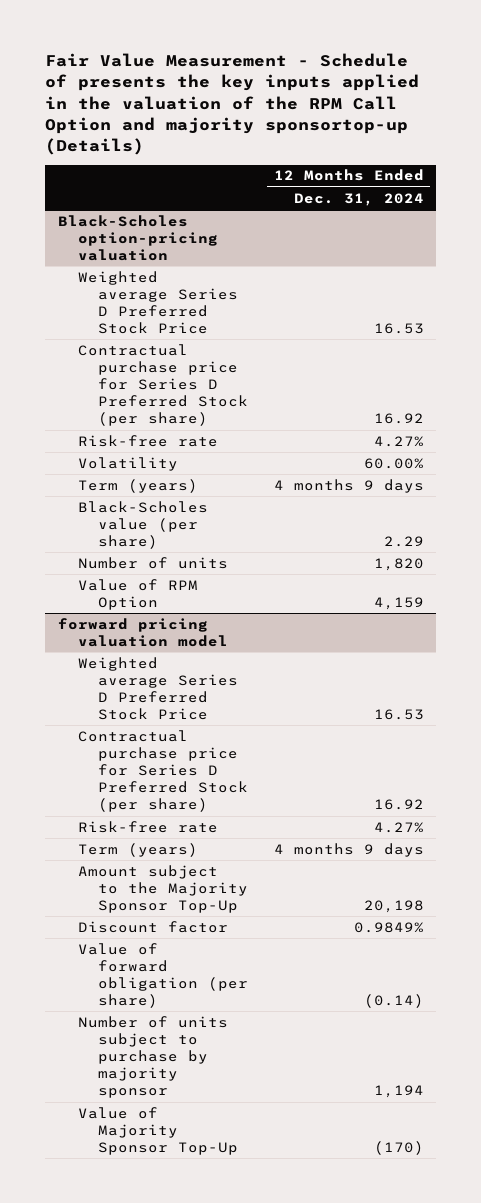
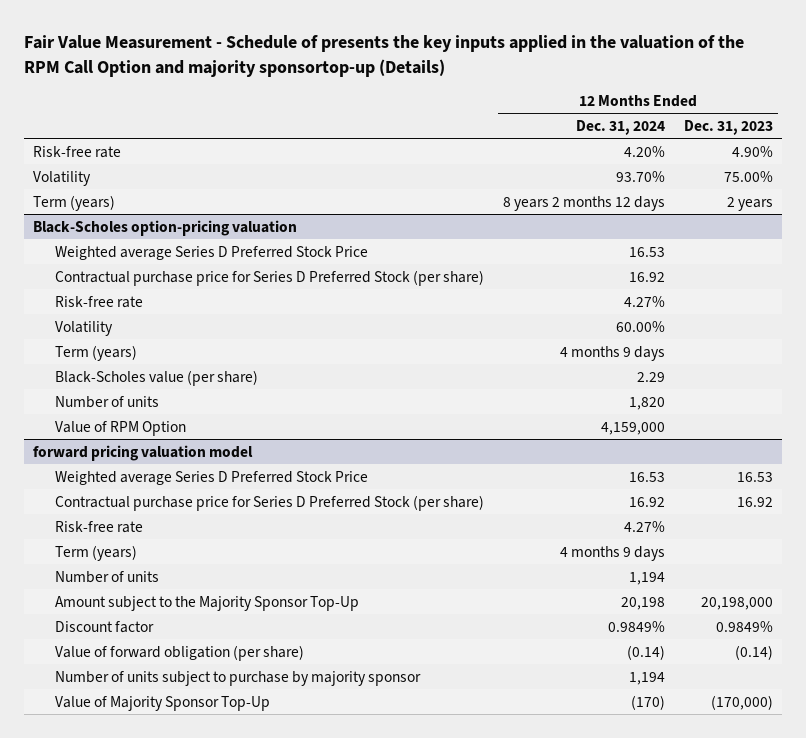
none -> [683,120,773,136] Dec. 31, 2023
none -> [33,145,122,158] Risk-free rate
none -> [33,170,92,186] Volatility
none -> [33,194,116,211] Term (years)
[373,596,424,610] 4,159 -> [600,421,665,435] 4,159,000
none -> [55,570,160,583] Number of units

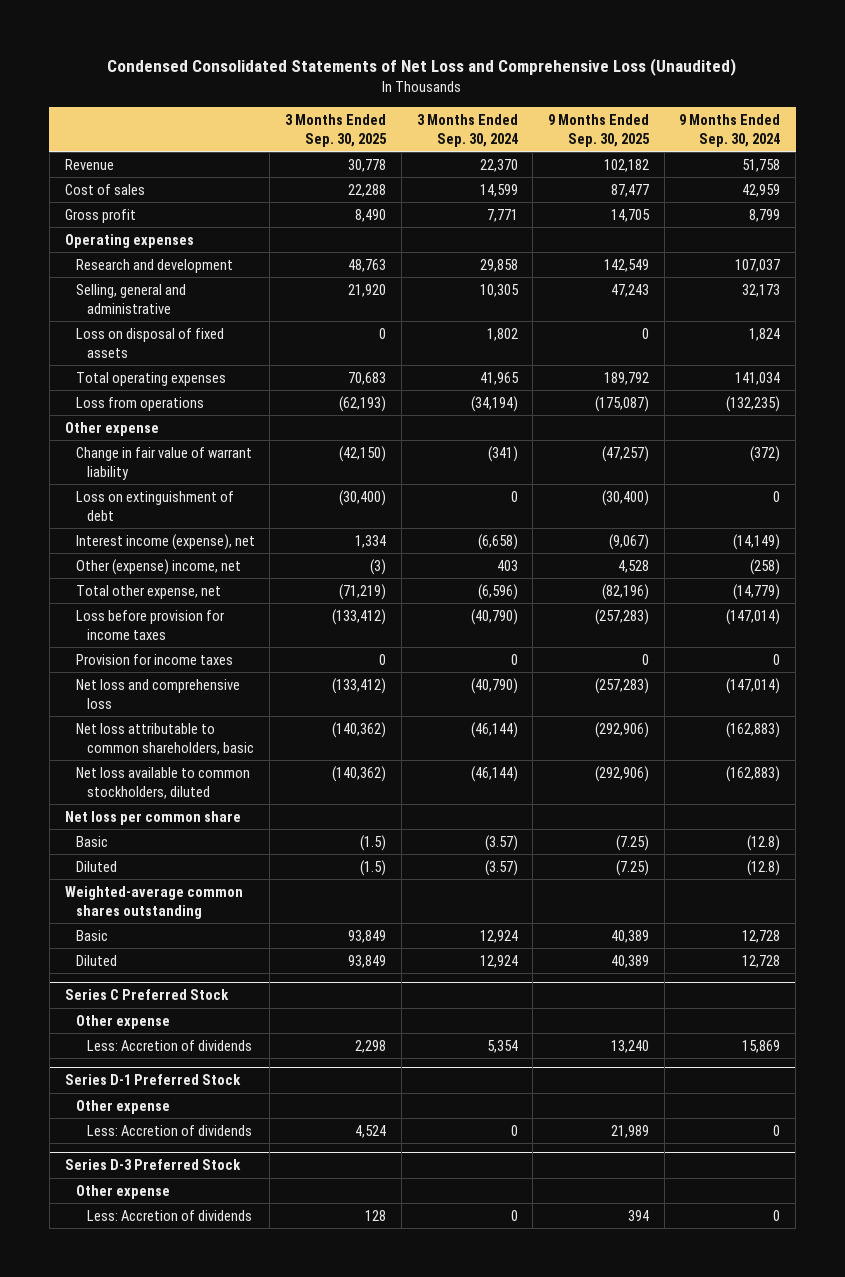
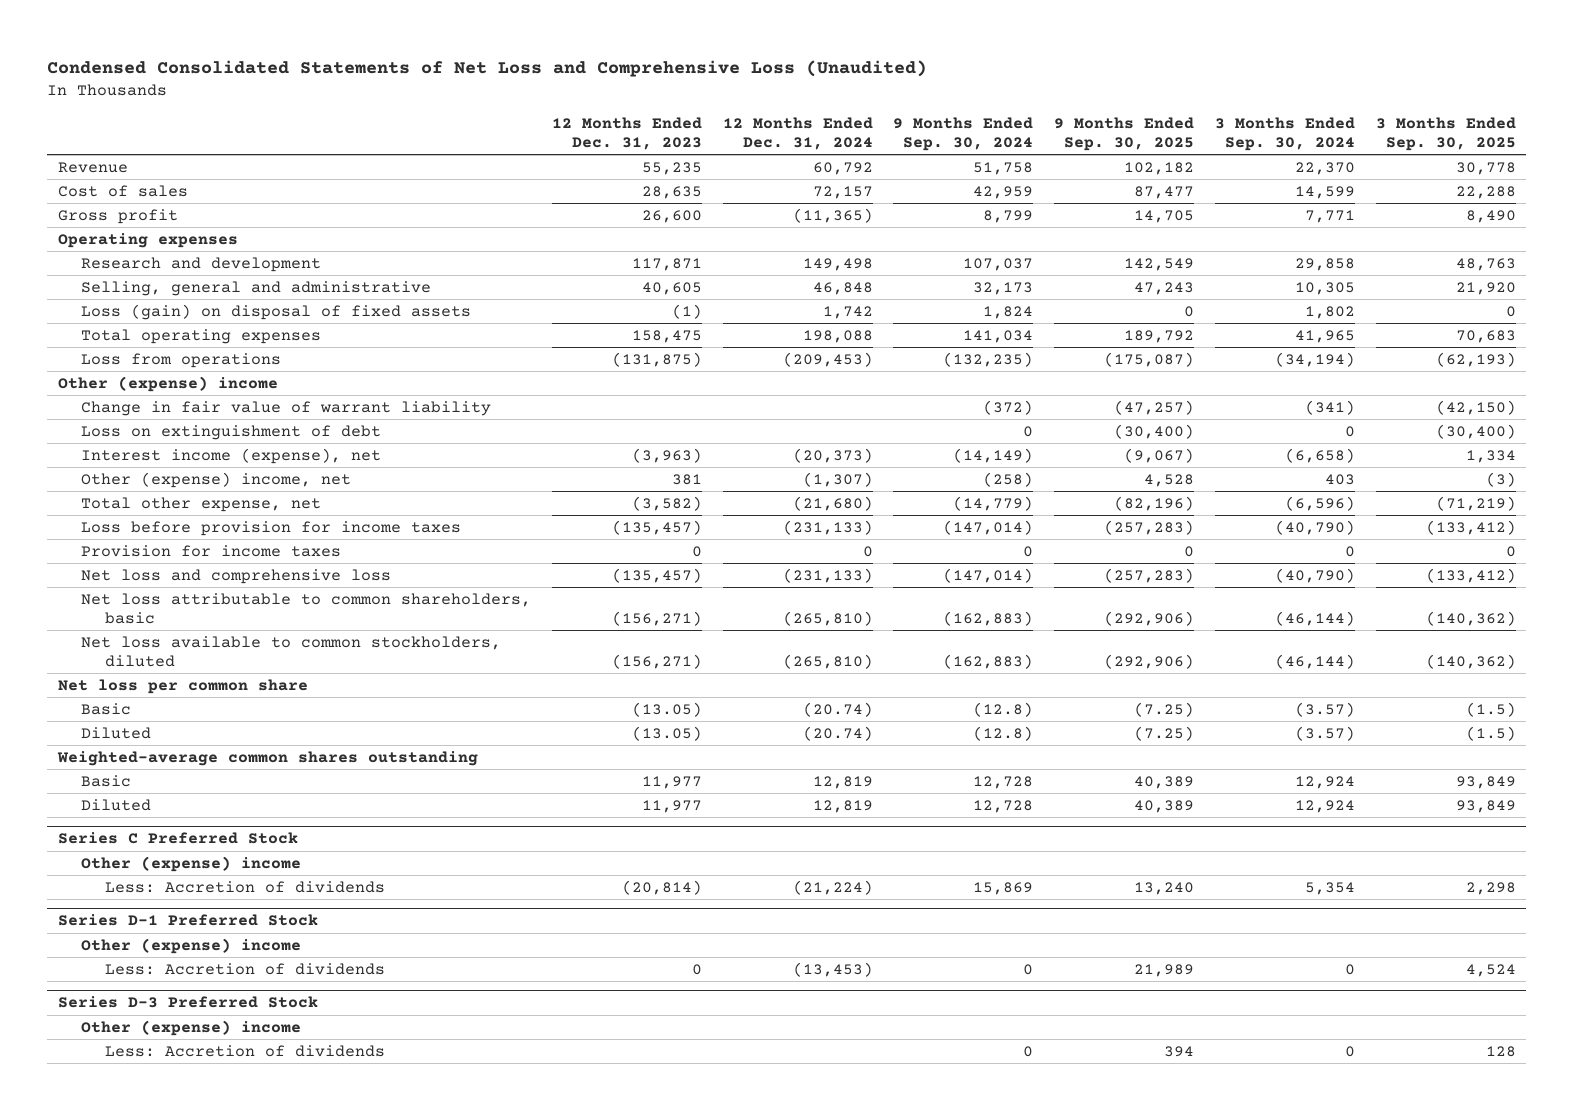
none -> [551,116,702,151] 12 Months Ended Dec. 31, 2023
none -> [722,116,873,151] 12 Months Ended Dec. 31, 2024
[75,327,224,358] Loss on disposal of fixed assets -> [81,303,472,320] Loss (gain) on disposal of fixed assets
[64,421,159,436] Other expense -> [57,375,278,392] Other (expense) income
[75,1014,170,1029] Other expense -> [81,855,302,872] Other (expense) income
[75,1099,170,1114] Other expense -> [81,937,302,954] Other (expense) income
[75,1184,170,1199] Other expense -> [81,1019,302,1036] Other (expense) income

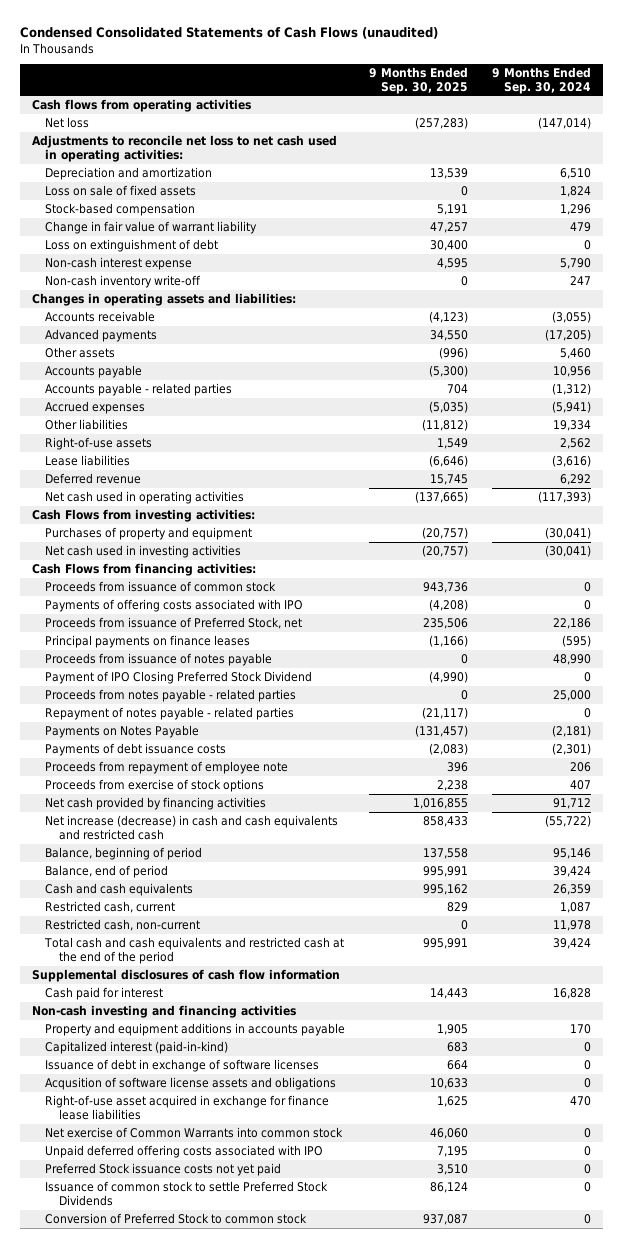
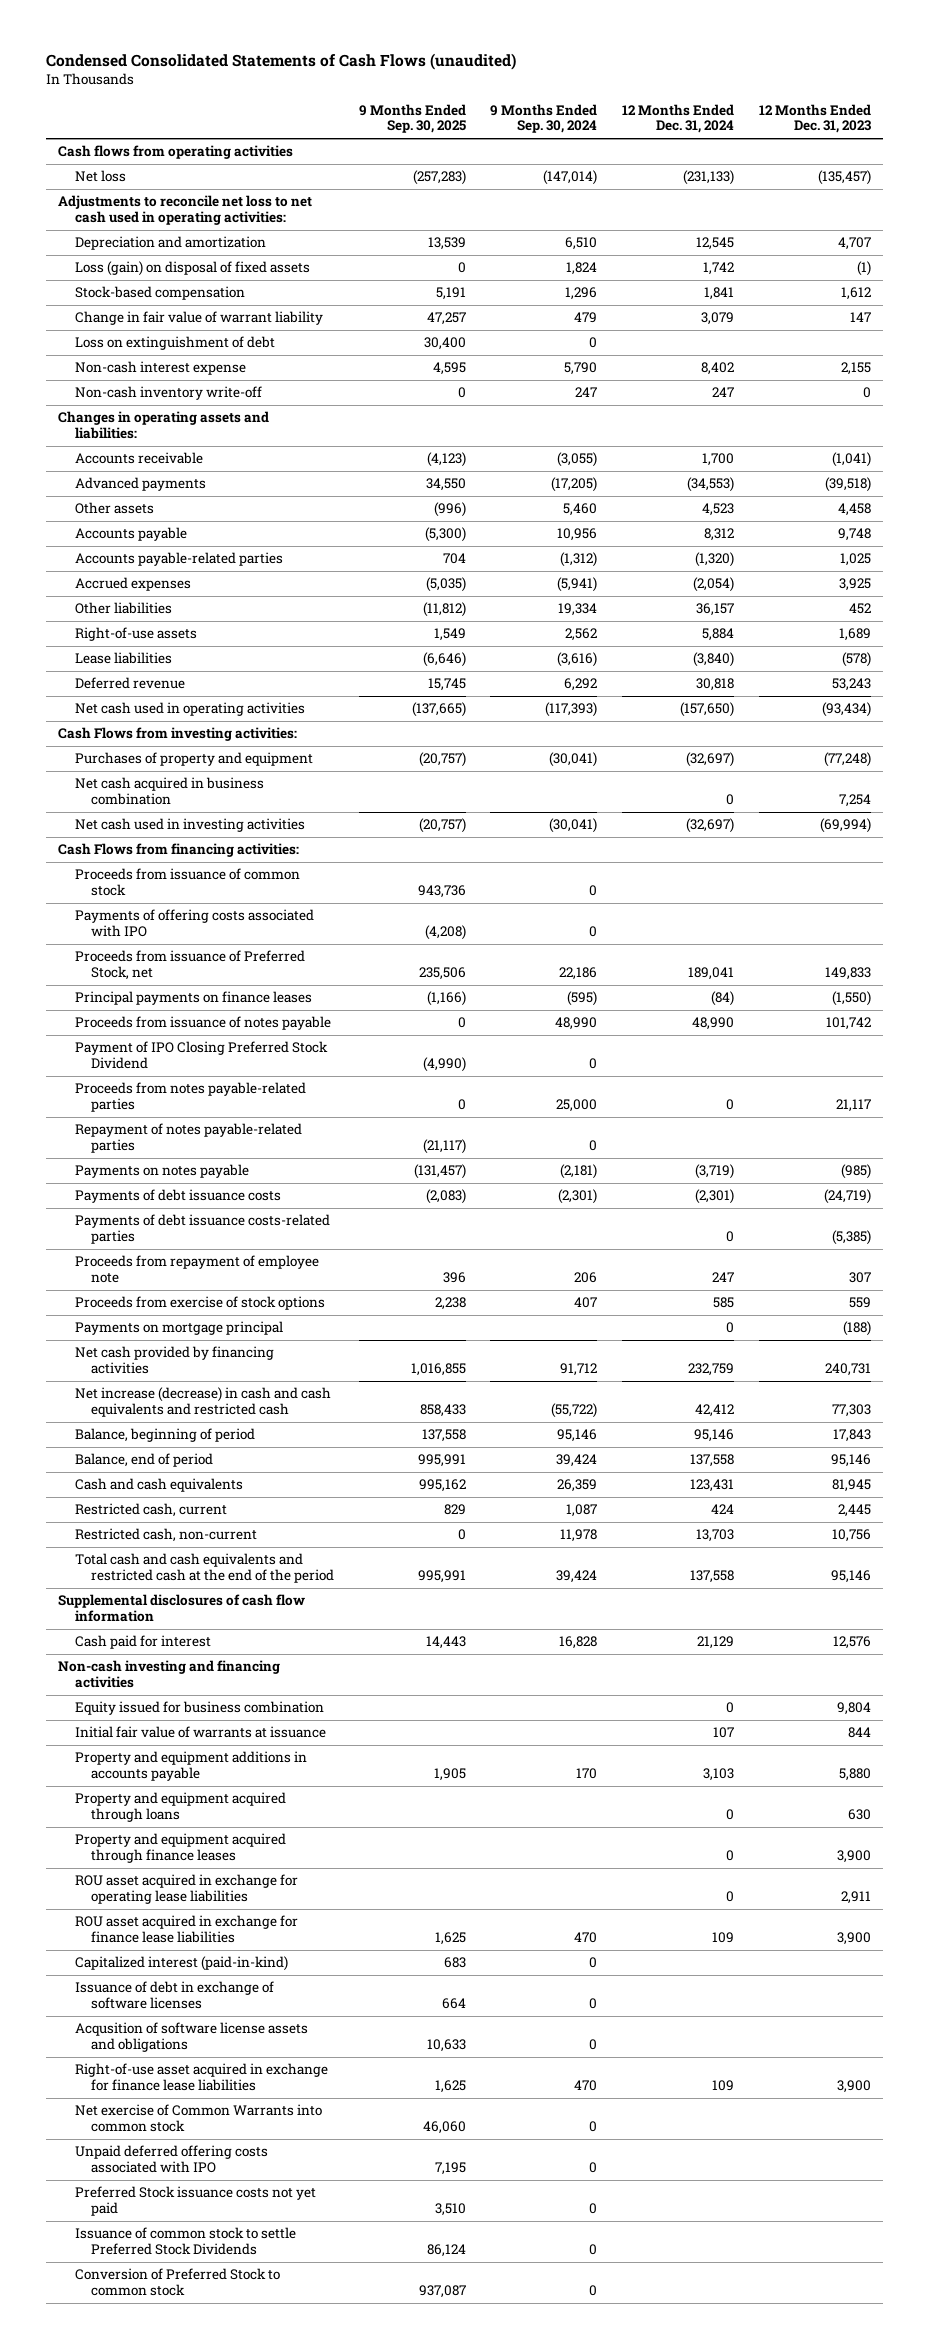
none -> [622,104,735,134] 12 Months Ended Dec. 31, 2024
none -> [758,104,871,134] 12 Months Ended Dec. 31, 2023
[45,185,197,197] Loss on sale of fixed assets -> [74,261,310,277] Loss (gain) on disposal of fixed assets
[45,383,233,397] Accounts payable - related parties -> [74,552,283,567] Accounts payable-related parties
none -> [74,777,264,805] Net cash acquired in business combination
[45,689,297,703] Proceeds from notes payable - related parties -> [74,1082,306,1112] Proceeds from notes payable-related parties
[45,707,295,721] Repayment of notes payable - related parties -> [74,1123,302,1153] Repayment of notes payable-related parties
[45,725,200,739] Payments on Notes Payable -> [74,1164,249,1179] Payments on notes payable
none -> [74,1214,330,1244] Payments of debt issuance costs-related parties
none -> [74,1321,283,1336] Payments on mortgage principal
none -> [74,1701,324,1716] Equity issued for business combination
none -> [74,1726,326,1739] Initial fair value of warrants at issuance
none -> [74,1792,286,1822] Property and equipment acquired through loans
none -> [74,1833,286,1863] Property and equipment acquired through finance leases
none -> [74,1874,298,1904] ROU asset acquired in exchange for operating lease liabilities
none -> [74,1915,298,1943] ROU asset acquired in exchange for finance lease liabilities

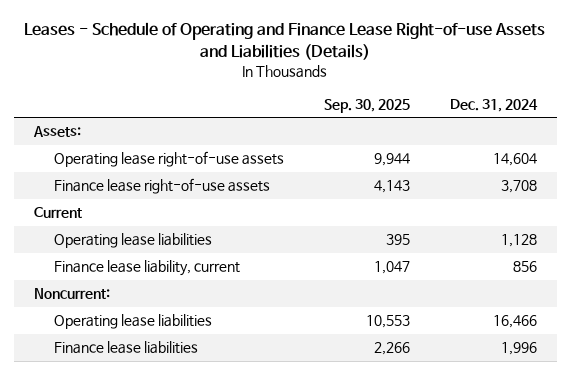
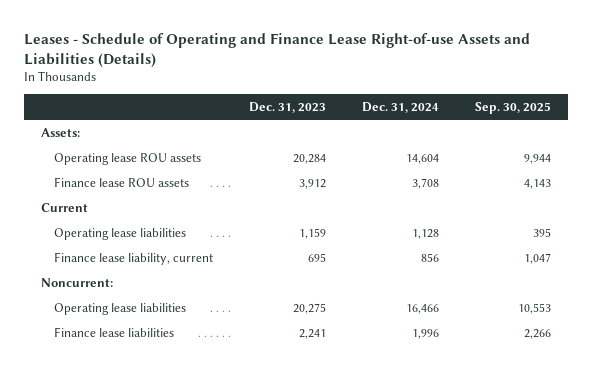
none -> [248,102,326,114] Dec. 31, 2023
[53,151,284,168] Operating lease right-of-use assets -> [54,152,202,165] Operating lease ROU assets
[53,178,270,195] Finance lease right-of-use assets -> [54,176,190,187] Finance lease ROU assets

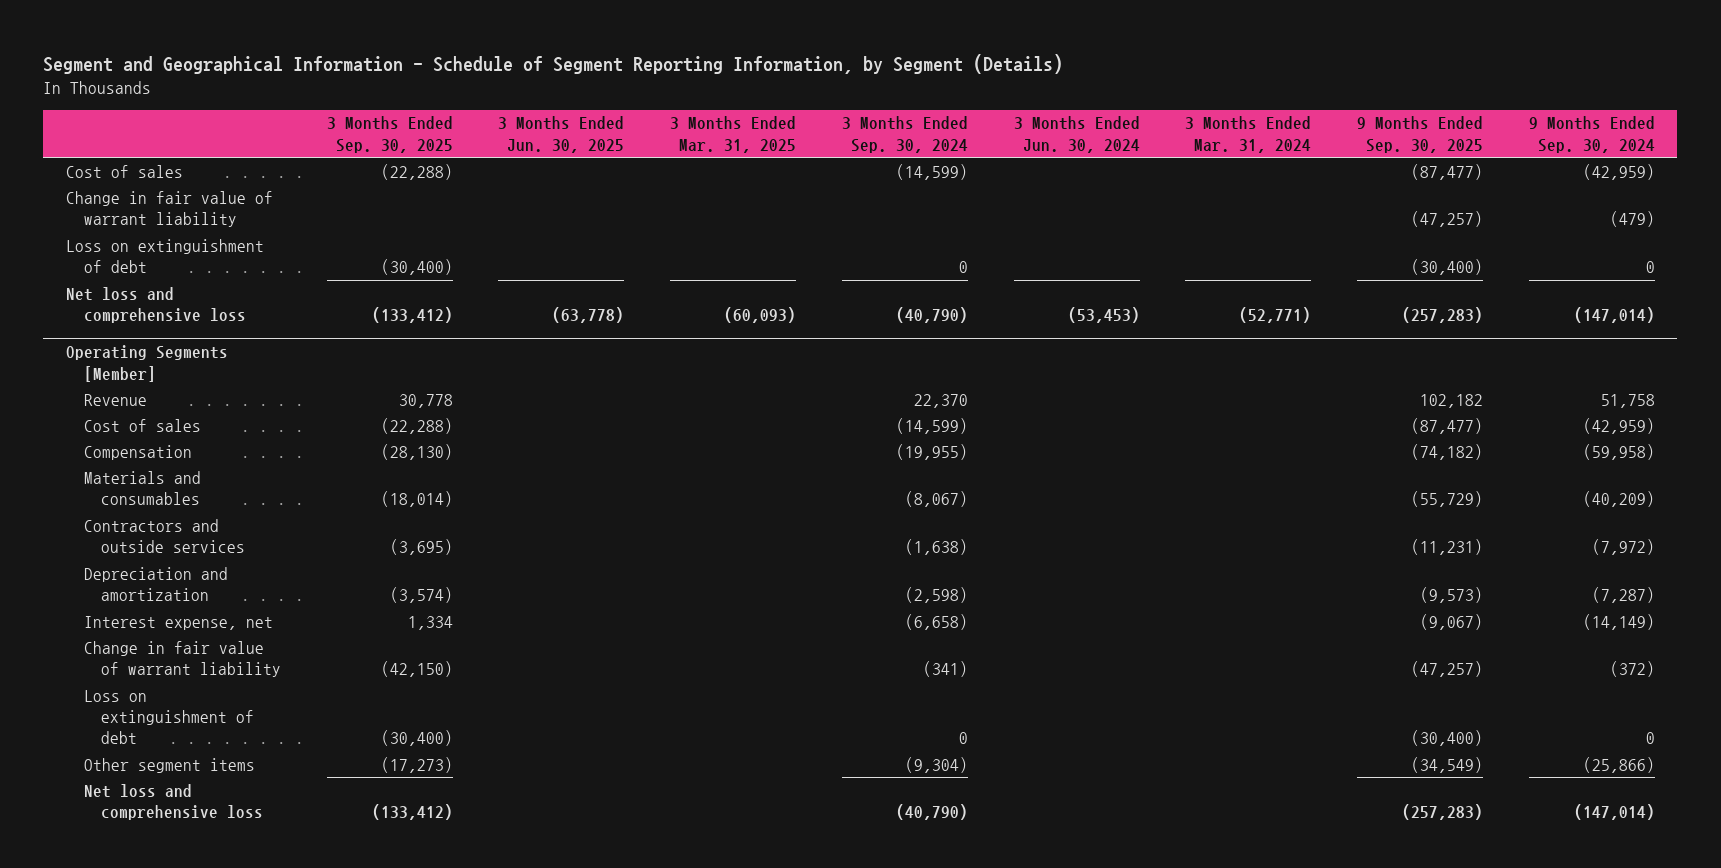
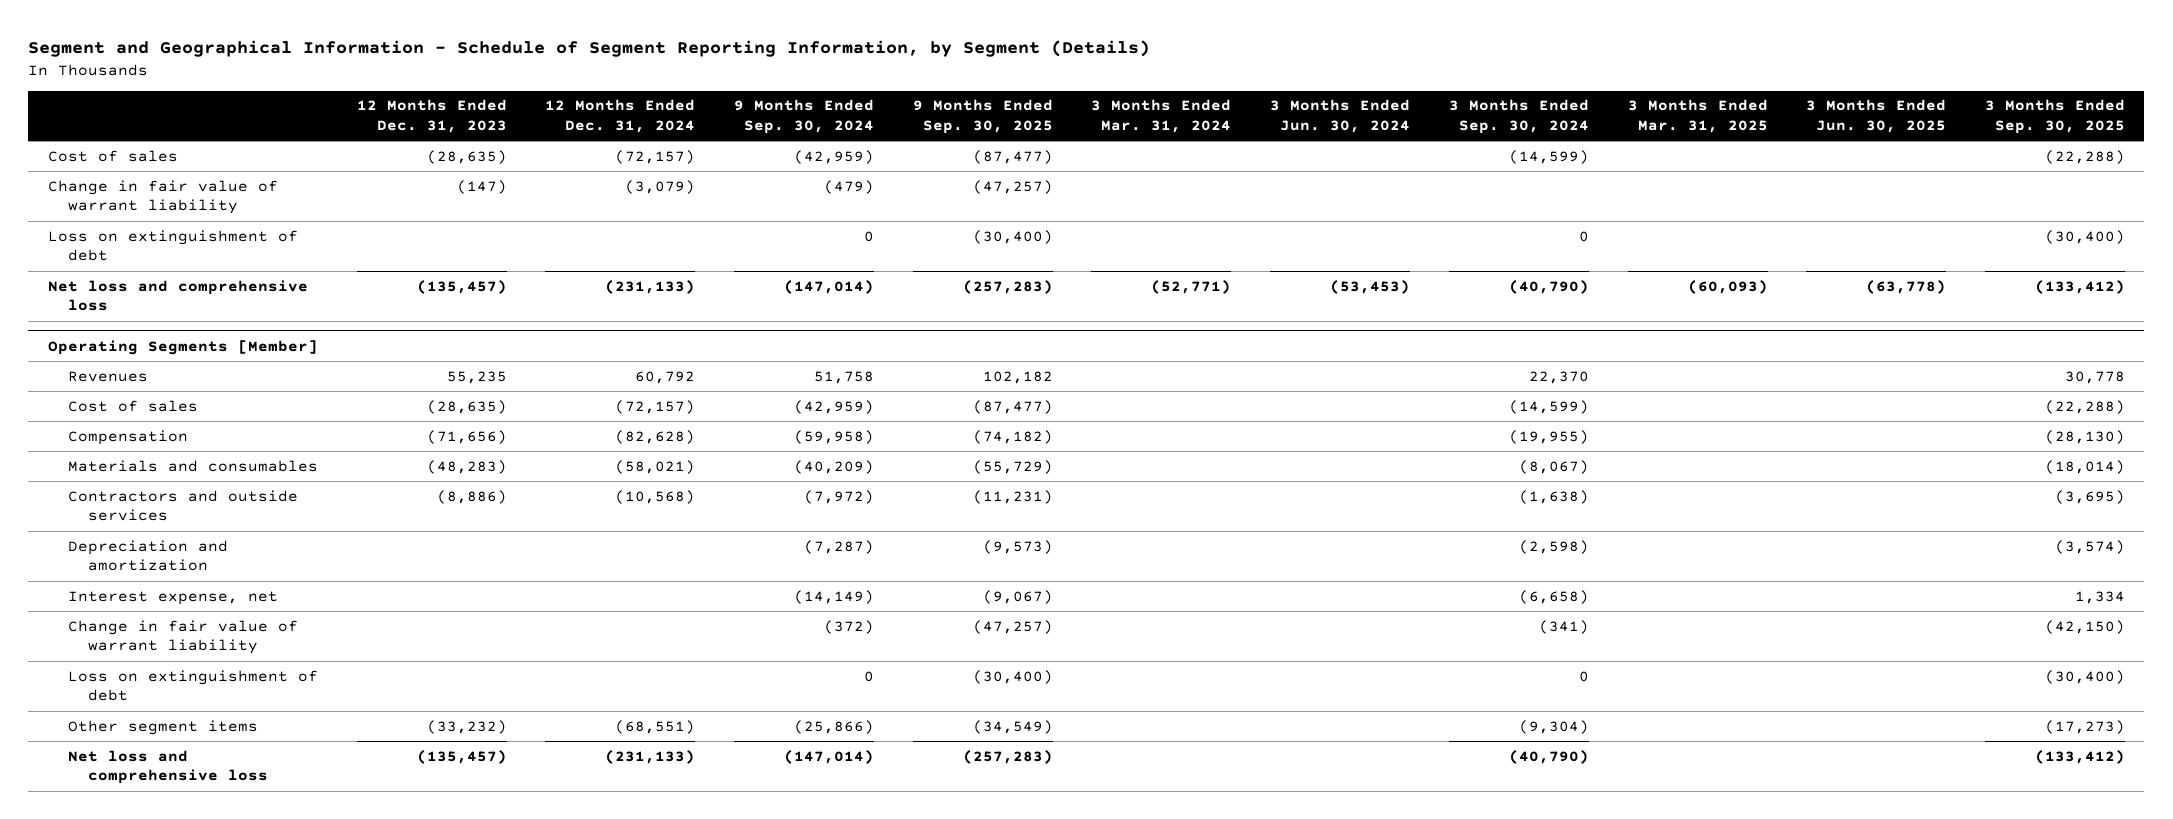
none -> [356,99,507,133] 12 Months Ended Dec. 31, 2023
none -> [545,99,696,133] 12 Months Ended Dec. 31, 2024
[83,393,147,406] Revenue -> [67,370,148,382] Revenues

